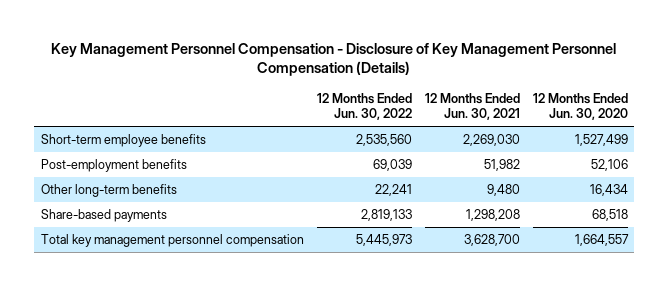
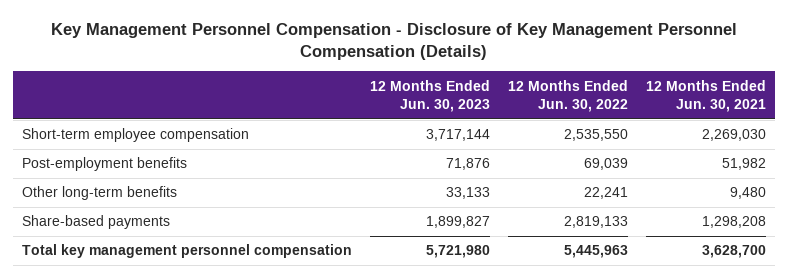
[532,92,628,121] 12 Months Ended Jun. 30, 2020 -> none
none -> [369,79,490,113] 12 Months Ended Jun. 30, 2023
[40,134,206,148] Short-term employee benefits -> [21,128,249,143] Short-term employee compensation
[355,134,412,147] 2,535,560 -> [563,129,628,142] 2,535,550
[355,234,412,247] 5,445,973 -> [563,245,628,259] 5,445,963

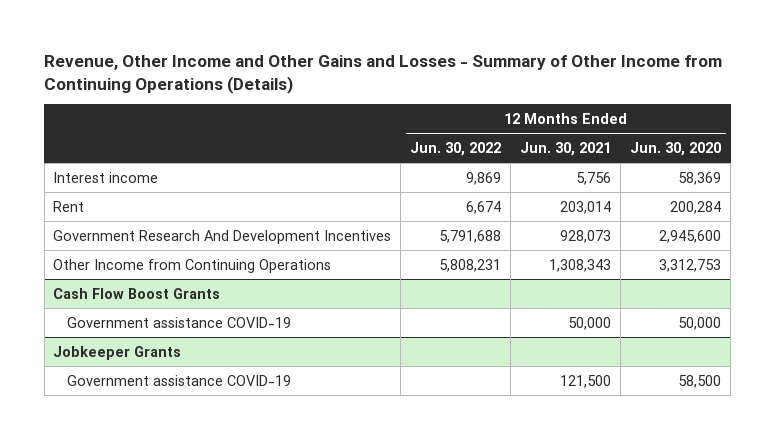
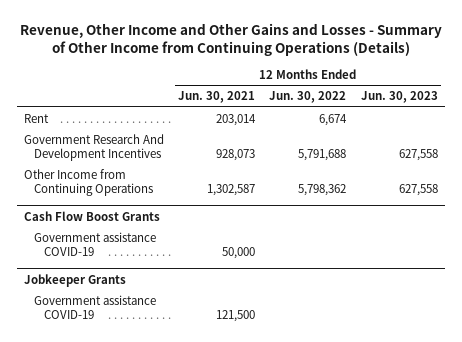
[630,142,722,157] Jun. 30, 2020 -> none
none -> [360,91,438,104] Jun. 30, 2023
[53,171,159,183] Interest income -> none
[439,258,502,272] 5,808,231 -> [298,183,347,196] 5,798,362
[549,258,612,272] 1,308,343 -> [207,183,256,196] 1,302,587

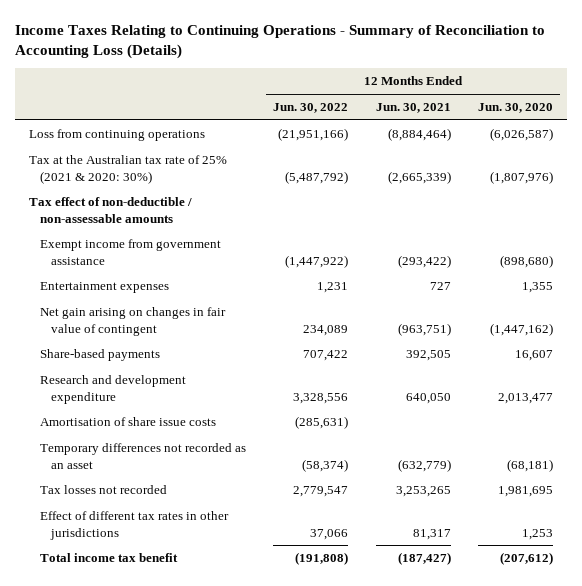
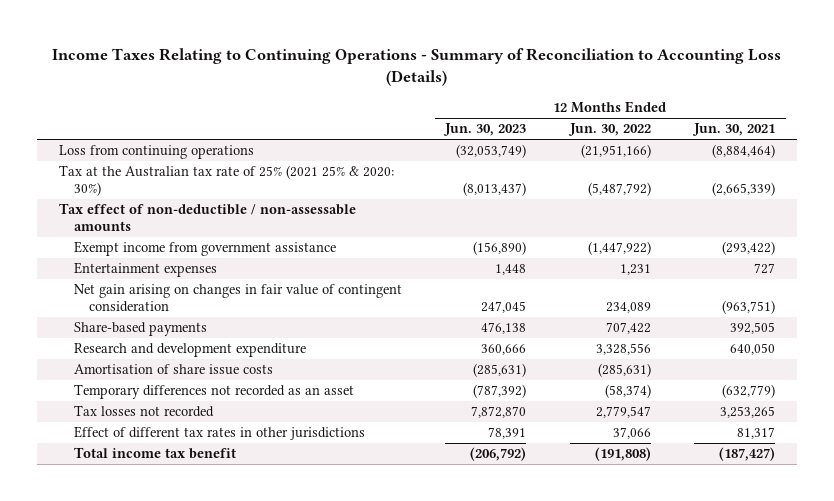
[477,103,553,114] Jun. 30, 2020 -> none
none -> [443,123,527,137] Jun. 30, 2023
[28,155,227,184] Tax at the Australian tax rate of 25% (2021 & 2020: 30%) -> [58,165,394,197] Tax at the Australian tax rate of 25% (2021 25% & 2020: 30%)
[39,307,226,336] Net gain arising on changes in fair value of contingent -> [74,284,403,313] Net gain arising on changes in fair value of contingent consideration

